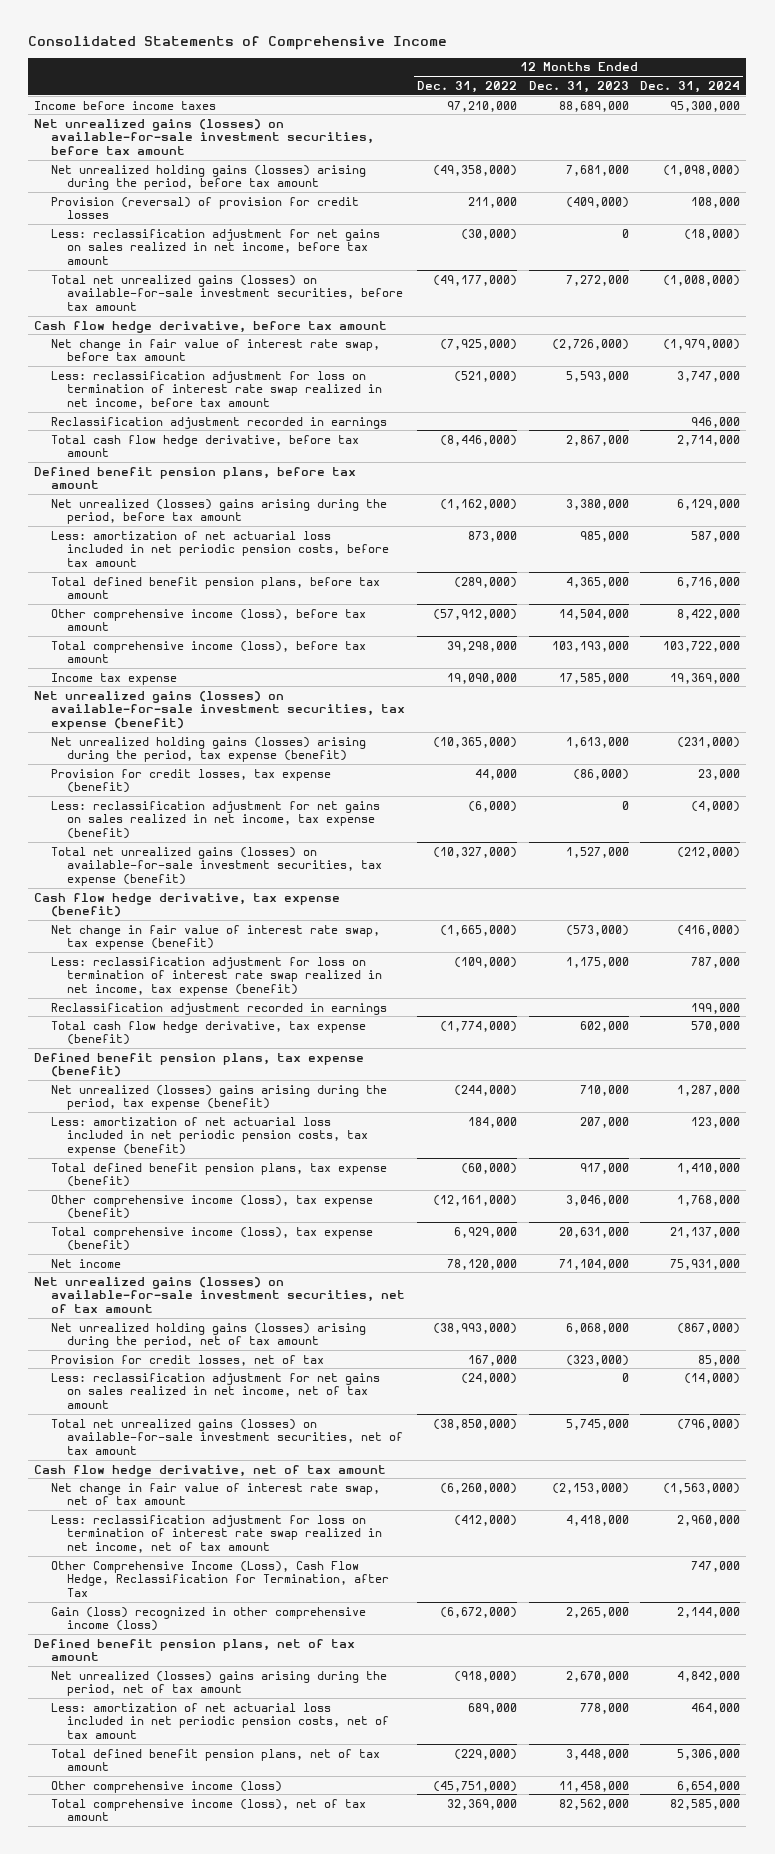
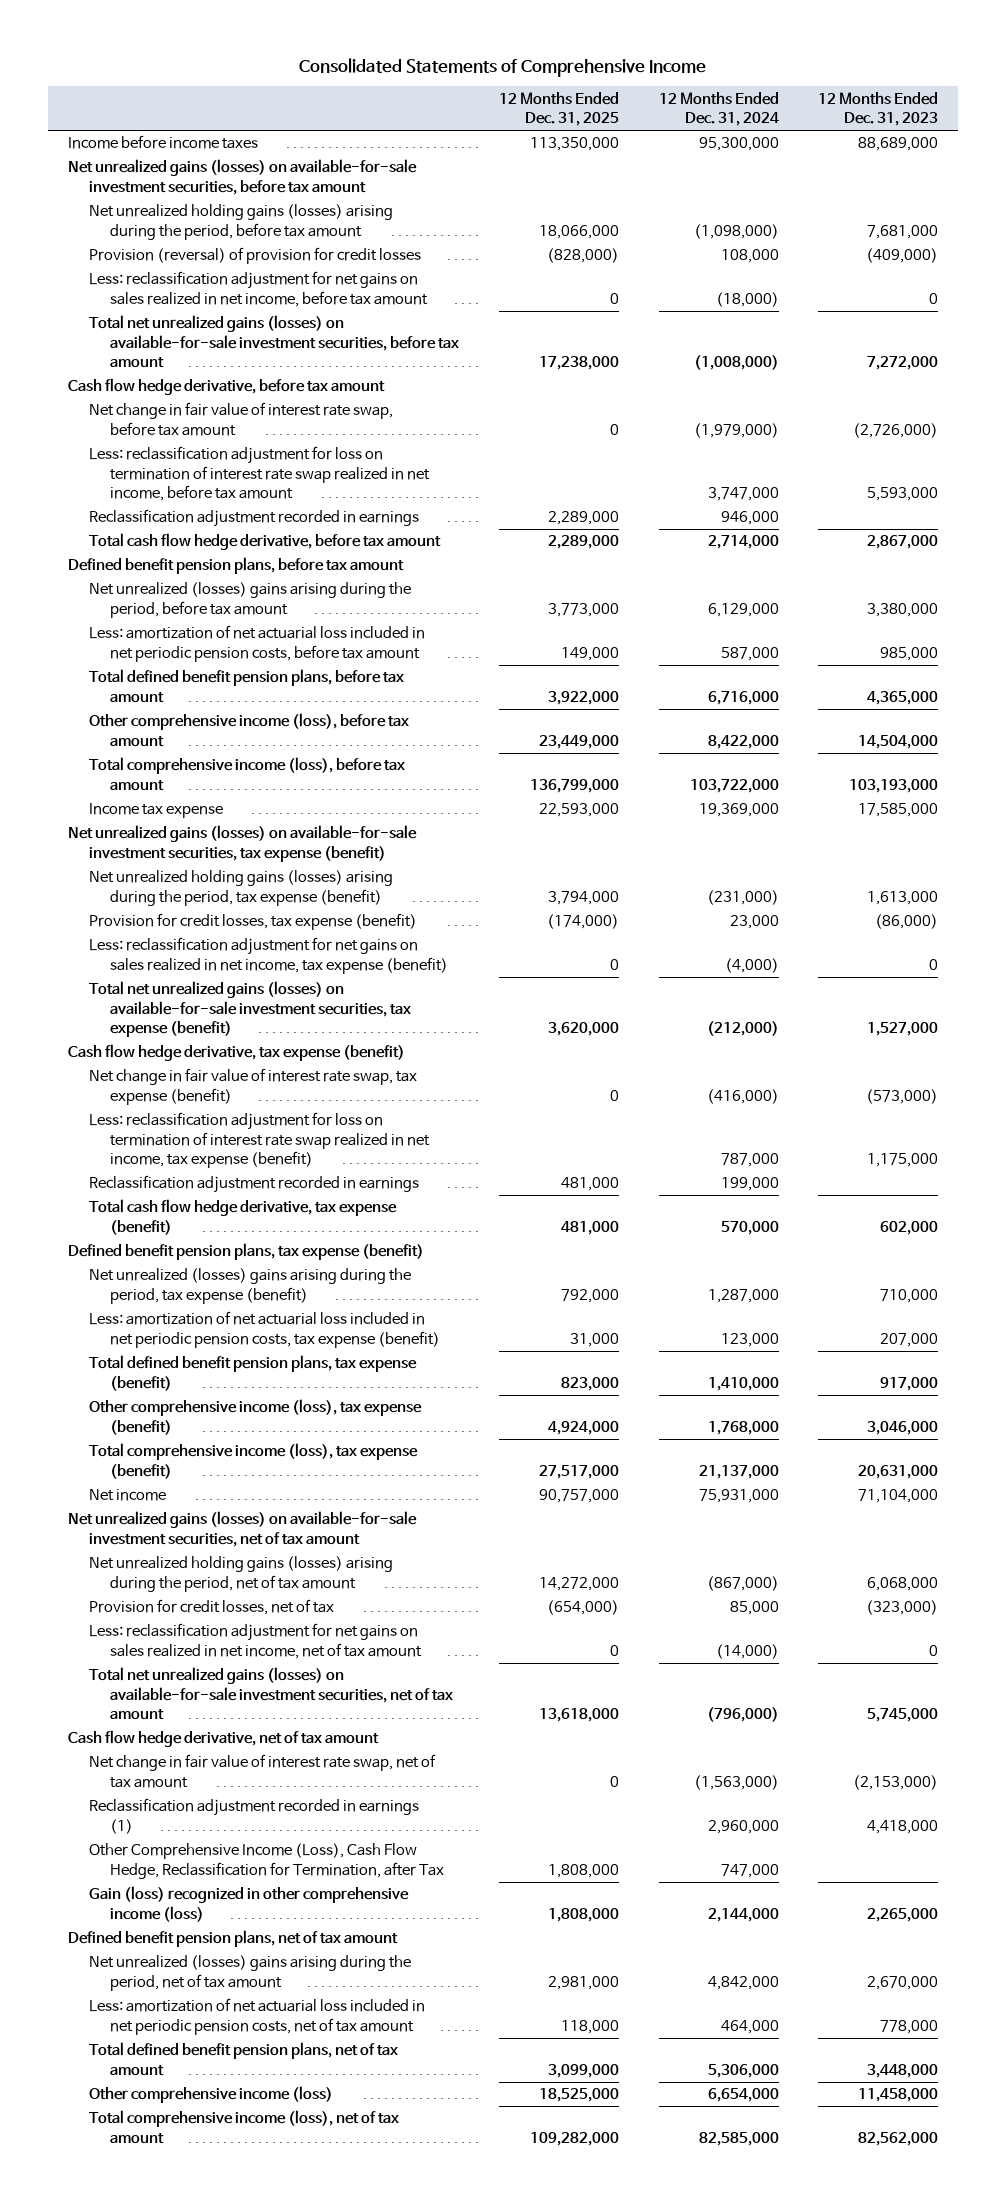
[416,80,517,93] Dec. 31, 2022 -> none
none -> [498,91,619,127] 12 Months Ended Dec. 31, 2025
[50,1514,383,1553] Less: reclassification adjustment for loss on termination of interest rate swap realized in net income, net of tax amount -> [89,1798,420,1834] Reclassification adjustment recorded in earnings (1)

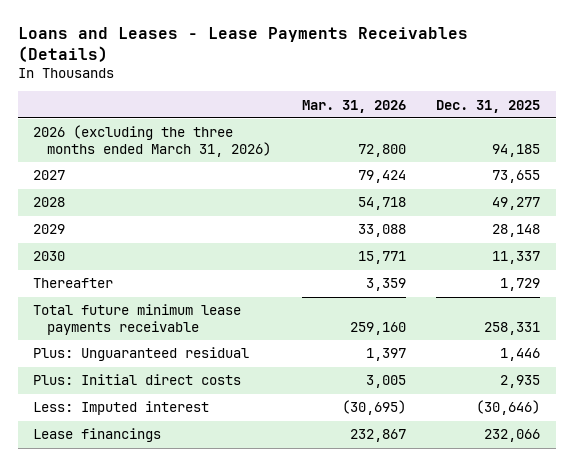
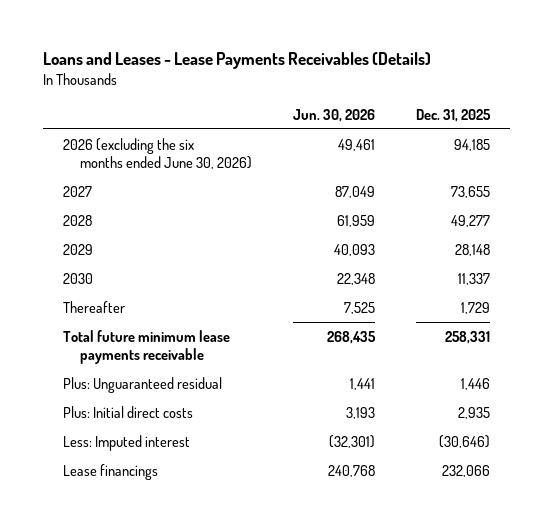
[301,99,406,113] Mar. 31, 2026 -> none
none -> [292,108,375,122] Jun. 30, 2026
[33,125,271,157] 2026 (excluding the three months ended March 31, 2026) -> [63,137,253,170] 2026 (excluding the six months ended June 30, 2026)

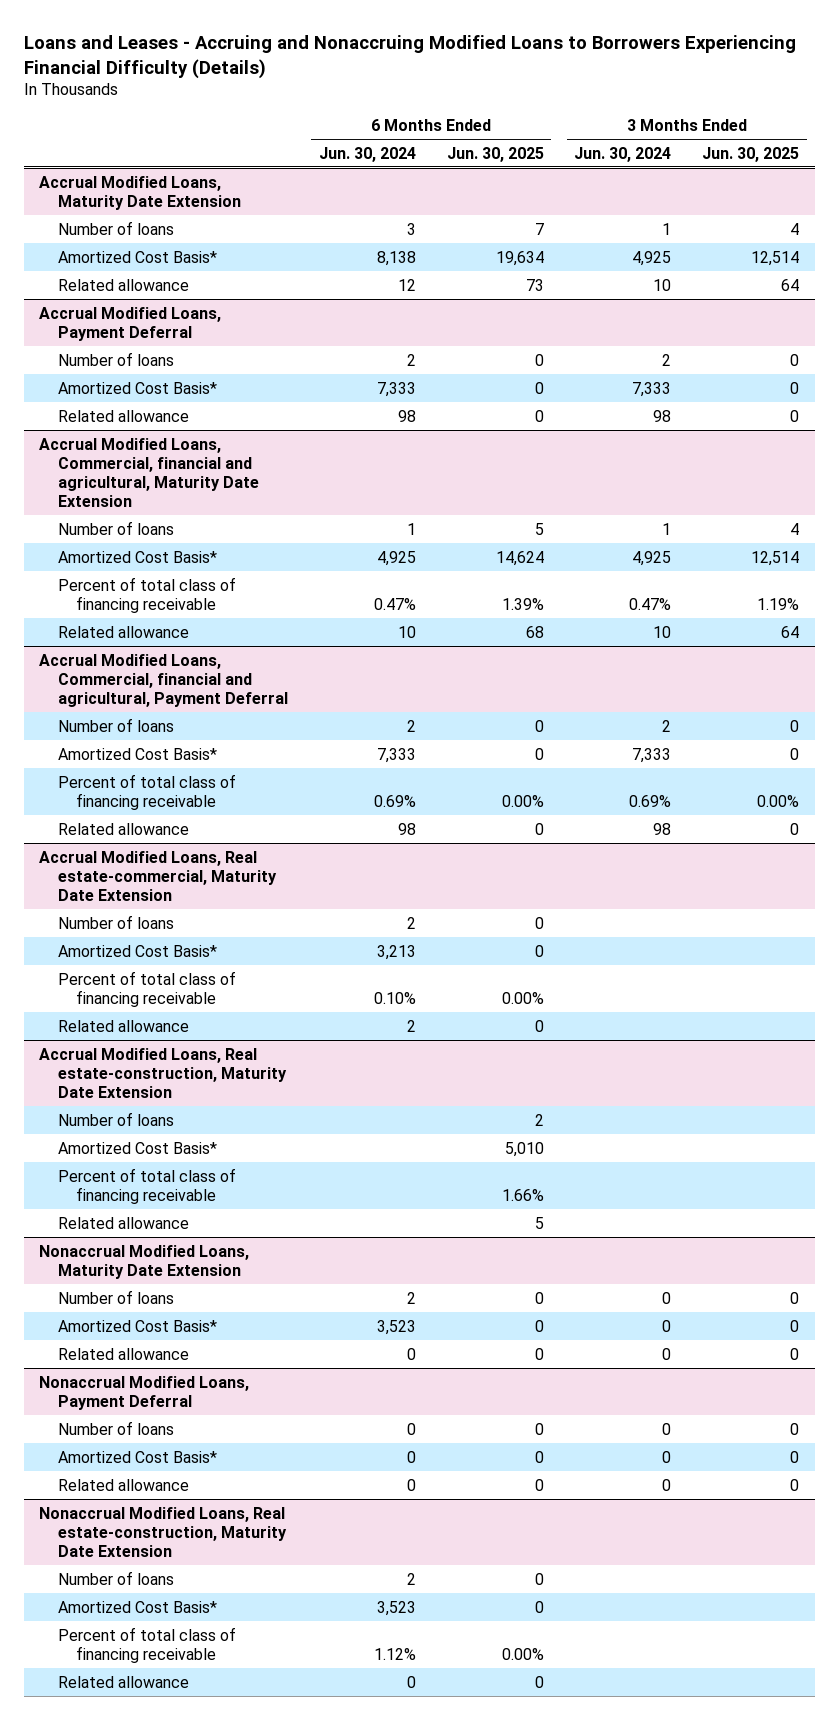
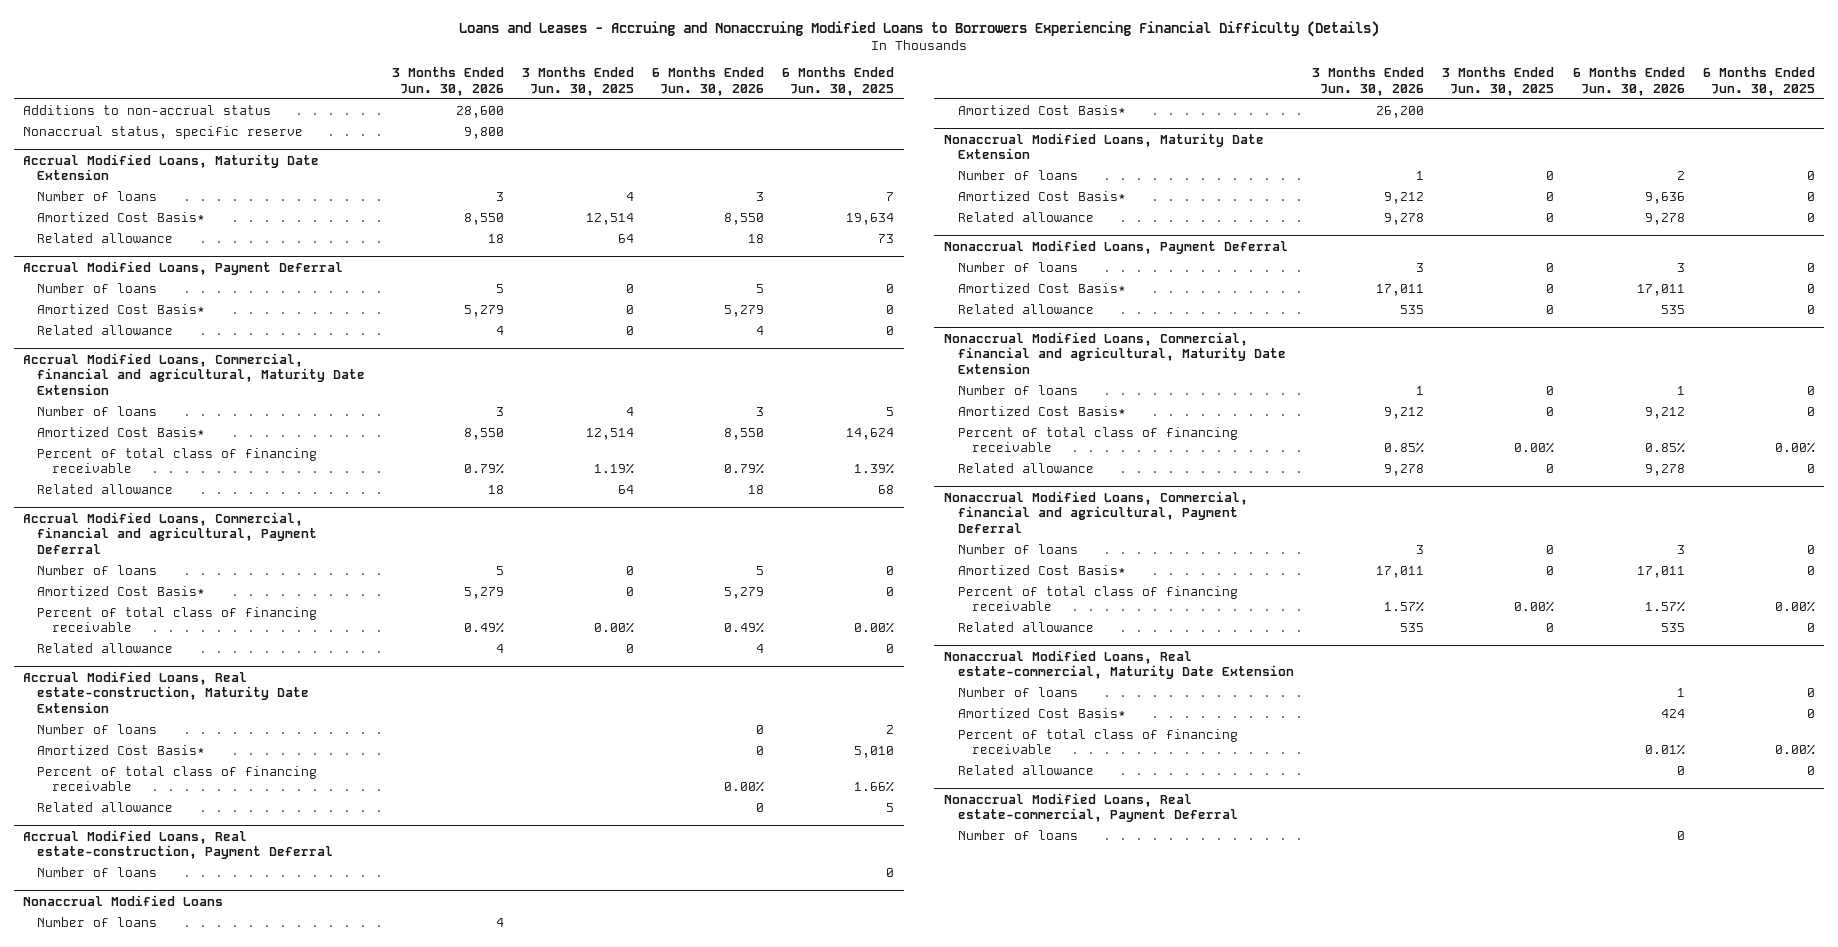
[318,146,416,162] Jun. 30, 2024 -> none
[574,146,672,162] Jun. 30, 2024 -> none
none -> [391,66,504,96] 3 Months Ended Jun. 30, 2026
none -> [652,66,765,96] 6 Months Ended Jun. 30, 2026
none -> [23,104,272,115] Additions to non-accrual status
none -> [23,125,304,139] Nonaccrual status, specific reserve
[39,850,277,901] Accrual Modified Loans, Real estate-commercial, Maturity Date Extension -> none
[57,914,174,929] Number of loans -> none
[57,944,217,957] Amortized Cost Basis* -> none
[57,970,236,1007] Percent of total class of financing receivable -> none
[57,1019,189,1032] Related allowance -> none
none -> [23,829,334,860] Accrual Modified Loans, Real estate-construction, Payment Deferral
none -> [37,866,158,877] Number of loans
none -> [23,894,224,906] Nonaccrual Modified Loans
none -> [37,916,158,927] Number of loans
none -> [957,104,1126,115] Amortized Cost Basis*
none -> [943,331,1286,375] Nonaccrual Modified Loans, Commercial, financial and agricultural, Maturity Date Extension
none -> [957,384,1078,395] Number of loans
none -> [957,405,1126,416] Amortized Cost Basis*
none -> [957,426,1238,453] Percent of total class of financing receivable
none -> [957,462,1094,473] Related allowance
none -> [943,490,1248,534] Nonaccrual Modified Loans, Commercial, financial and agricultural, Payment Deferral
none -> [957,543,1078,554] Number of loans
none -> [957,564,1126,575] Amortized Cost Basis*
none -> [957,585,1238,612] Percent of total class of financing receivable
none -> [957,621,1094,632] Related allowance
[39,1506,287,1557] Nonaccrual Modified Loans, Real estate-construction, Maturity Date Extension -> [943,649,1294,680] Nonaccrual Modified Loans, Real estate-commercial, Maturity Date Extension
none -> [943,792,1238,823] Nonaccrual Modified Loans, Real estate-commercial, Payment Deferral
none -> [957,829,1078,840] Number of loans

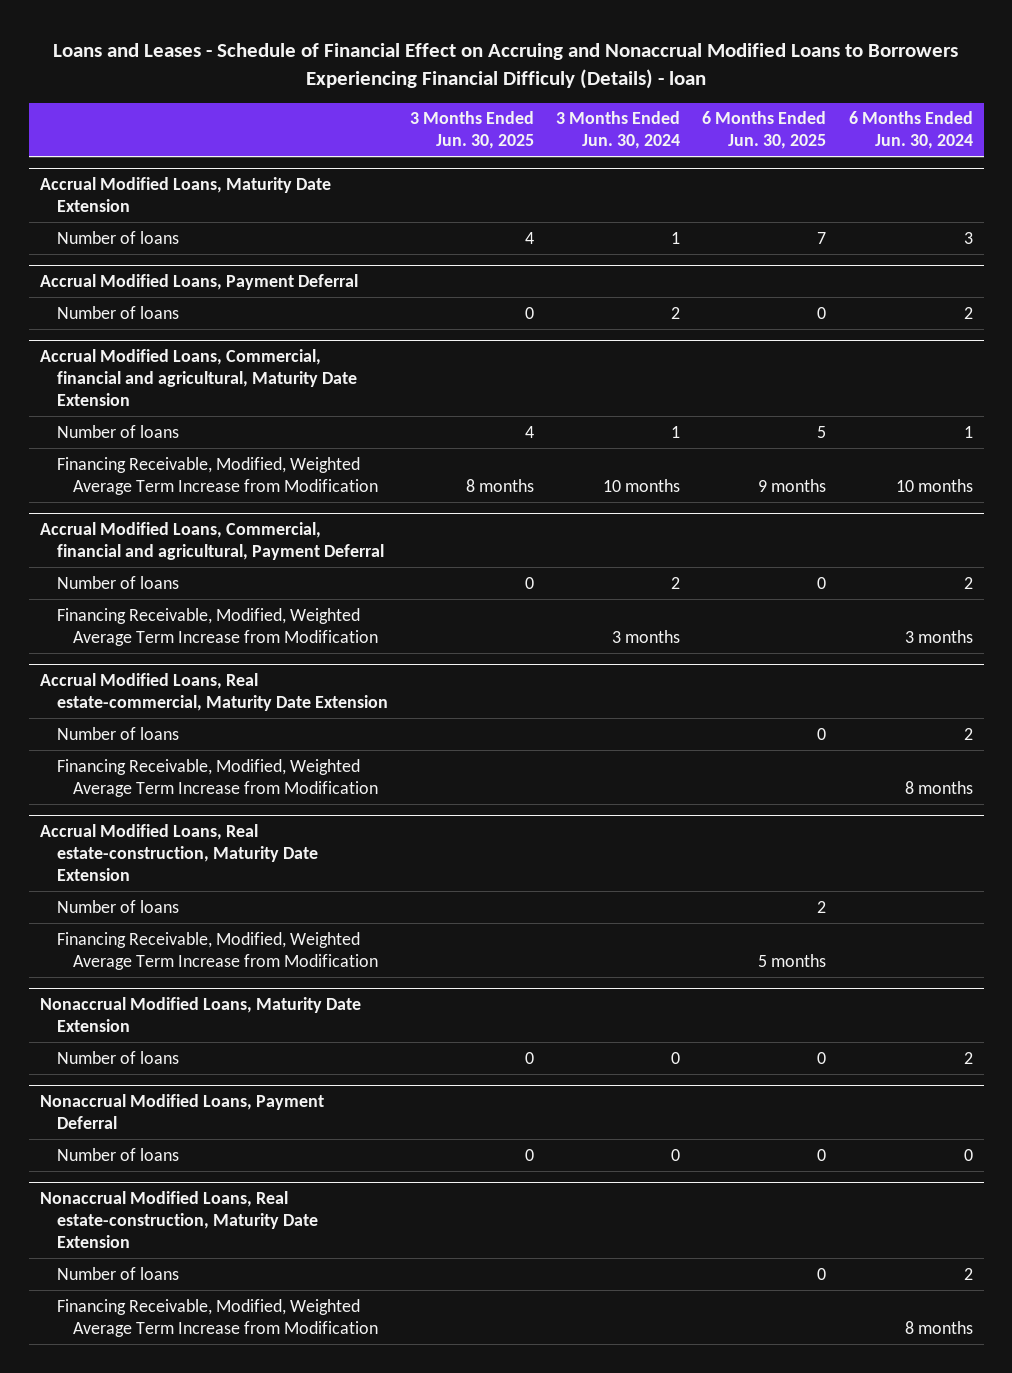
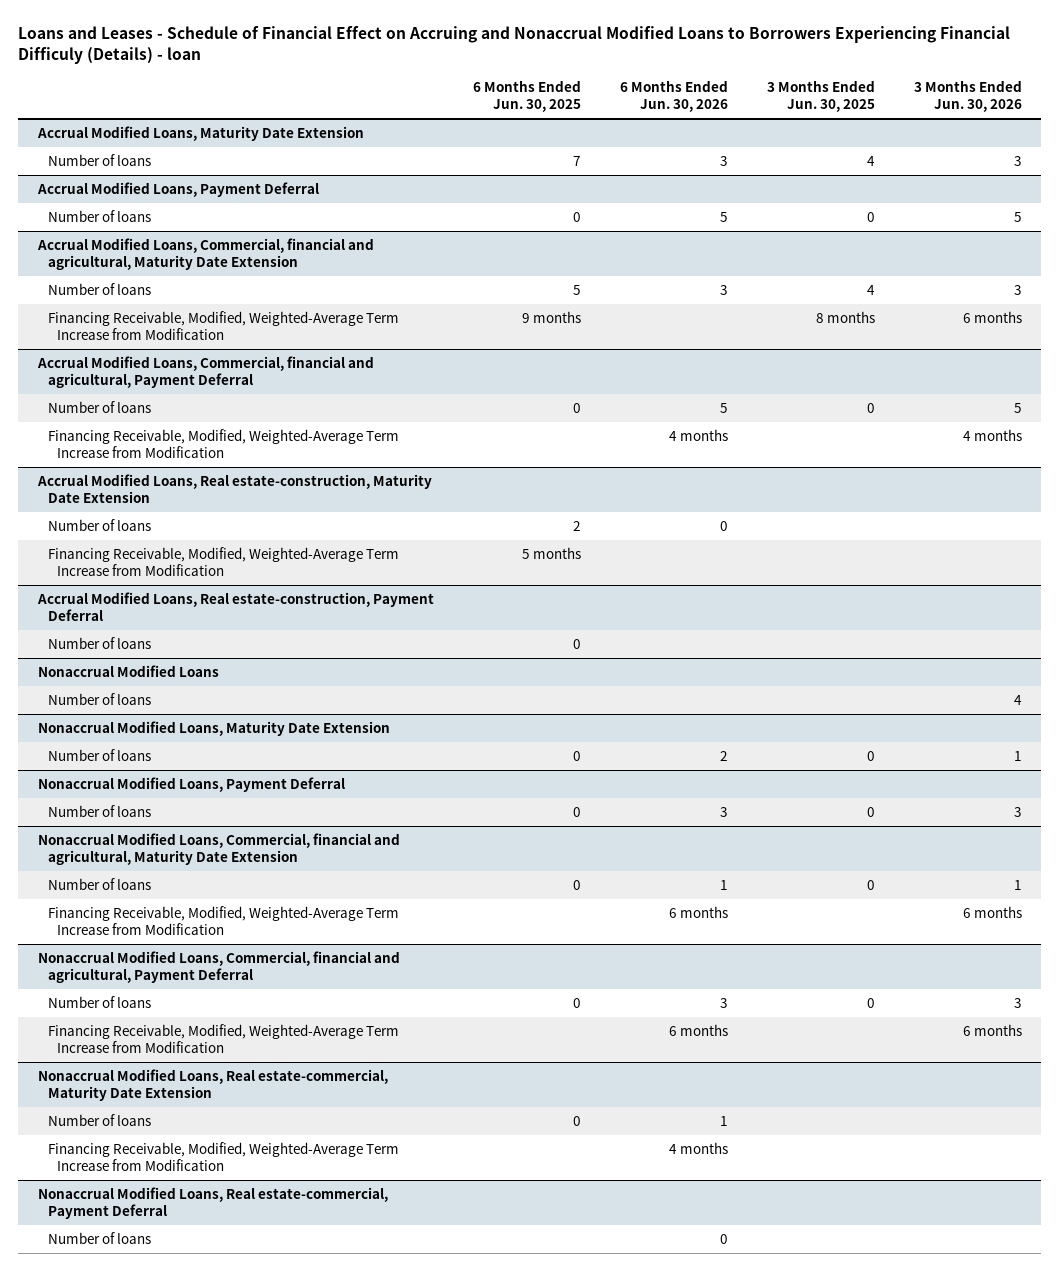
[556,111,681,150] 3 Months Ended Jun. 30, 2024 -> none
[848,111,973,150] 6 Months Ended Jun. 30, 2024 -> none
none -> [619,80,728,113] 6 Months Ended Jun. 30, 2026
none -> [913,80,1022,113] 3 Months Ended Jun. 30, 2026
[56,456,379,495] Financing Receivable, Modified, Weighted Average Term Increase from Modification -> [47,310,399,340] Financing Receivable, Modified, Weighted-Average Term Increase from Modification
[39,672,388,711] Accrual Modified Loans, Real estate-commercial, Maturity Date Extension -> none
[56,726,179,740] Number of loans -> none
[56,758,379,797] Financing Receivable, Modified, Weighted Average Term Increase from Modification -> none
[56,607,379,646] Financing Receivable, Modified, Weighted Average Term Increase from Modification -> [47,428,399,458] Financing Receivable, Modified, Weighted-Average Term Increase from Modification
[56,931,379,970] Financing Receivable, Modified, Weighted Average Term Increase from Modification -> [47,546,399,576] Financing Receivable, Modified, Weighted-Average Term Increase from Modification
none -> [36,591,434,621] Accrual Modified Loans, Real estate-construction, Payment Deferral
none -> [47,636,151,649] Number of loans
none -> [37,664,219,677] Nonaccrual Modified Loans
none -> [47,692,151,705] Number of loans
none -> [37,832,400,865] Nonaccrual Modified Loans, Commercial, financial and agricultural, Maturity Date Extension
none -> [47,877,151,890] Number of loans
none -> [47,905,399,935] Financing Receivable, Modified, Weighted-Average Term Increase from Modification
none -> [37,950,400,983] Nonaccrual Modified Loans, Commercial, financial and agricultural, Payment Deferral
none -> [47,995,151,1008] Number of loans
none -> [47,1023,399,1053] Financing Receivable, Modified, Weighted-Average Term Increase from Modification
[39,1190,318,1248] Nonaccrual Modified Loans, Real estate-construction, Maturity Date Extension -> [37,1068,388,1101] Nonaccrual Modified Loans, Real estate-commercial, Maturity Date Extension
[56,1298,379,1337] Financing Receivable, Modified, Weighted Average Term Increase from Modification -> [47,1141,399,1171] Financing Receivable, Modified, Weighted-Average Term Increase from Modification
none -> [37,1186,388,1219] Nonaccrual Modified Loans, Real estate-commercial, Payment Deferral
none -> [47,1231,151,1244] Number of loans

